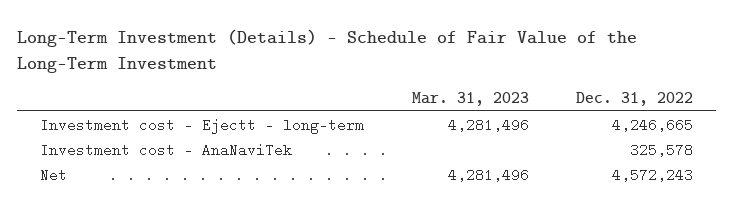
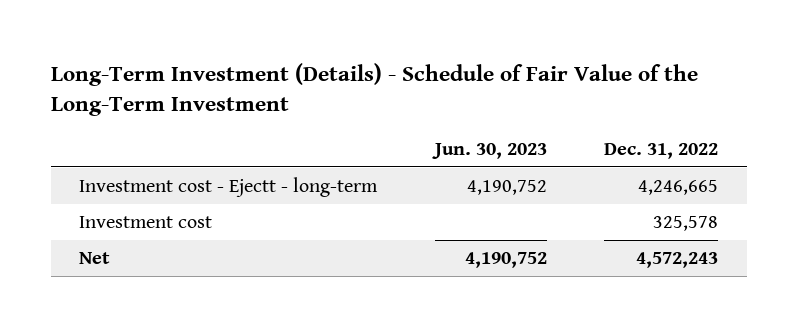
[411,92,529,107] Mar. 31, 2023 -> none
none -> [431,142,547,159] Jun. 30, 2023
[40,142,293,157] Investment cost - AnaNaviTek -> [79,216,213,229] Investment cost

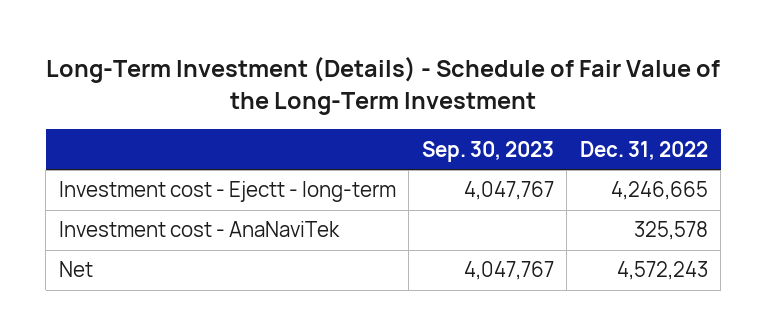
[431,142,547,159] Jun. 30, 2023 -> none
none -> [421,140,554,162] Sep. 30, 2023
[79,216,213,229] Investment cost -> [58,221,340,238] Investment cost - AnaNaviTek

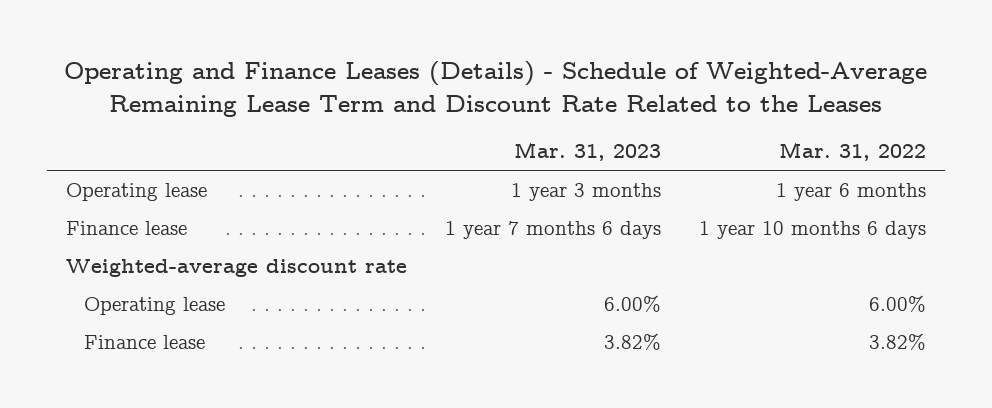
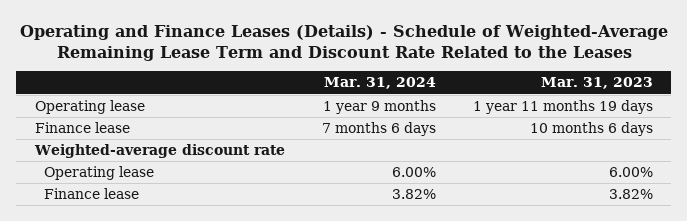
[779,142,927,162] Mar. 31, 2022 -> none
none -> [323,77,436,90] Mar. 31, 2024
[511,183,662,202] 1 year 3 months -> [472,100,653,115] 1 year 11 months 19 days
[445,221,662,240] 1 year 7 months 6 days -> [529,122,653,137] 10 months 6 days

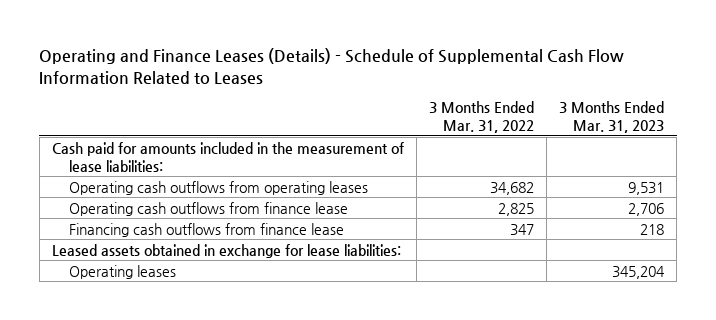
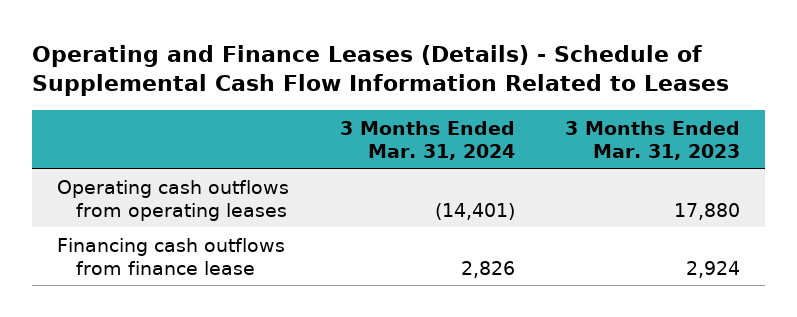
[429,101,535,133] 3 Months Ended Mar. 31, 2022 -> none
none -> [339,120,515,160] 3 Months Ended Mar. 31, 2024
[51,141,404,172] Cash paid for amounts included in the measurement of lease liabilities: -> none
[68,201,348,216] Operating cash outflows from finance lease -> none
[51,243,401,258] Leased assets obtained in exchange for lease liabilities: -> none
[68,264,176,279] Operating leases -> none
[628,181,665,195] 9,531 -> [674,202,741,220] 17,880
[640,223,665,235] 218 -> [686,260,741,278] 2,924

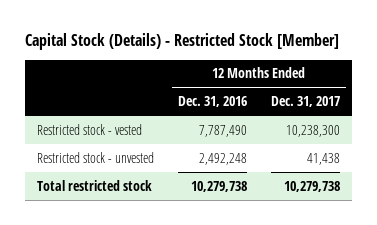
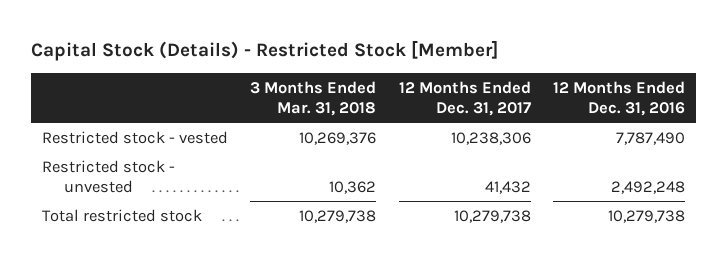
none -> [250,80,377,117] 3 Months Ended Mar. 31, 2018
[285,124,340,137] 10,238,300 -> [450,131,531,145] 10,238,306
[306,152,340,165] 41,438 -> [484,181,531,195] 41,432

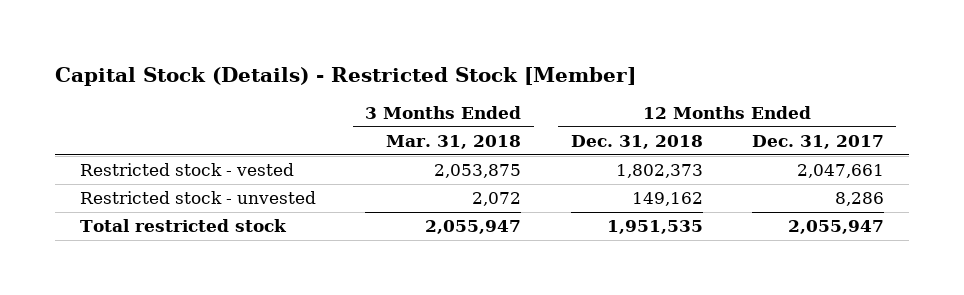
[553,80,686,117] 12 Months Ended Dec. 31, 2016 -> none
none -> [570,135,703,150] Dec. 31, 2018
[299,131,377,145] 10,269,376 -> [434,164,522,179] 2,053,875
[450,131,531,145] 10,238,306 -> [797,164,885,179] 2,047,661
[329,181,377,195] 10,362 -> [472,192,522,207] 2,072
[484,181,531,195] 41,432 -> [835,192,885,207] 8,286
[299,209,377,223] 10,279,738 -> [425,220,522,235] 2,055,947
[453,209,531,223] 10,279,738 -> [788,220,885,235] 2,055,947

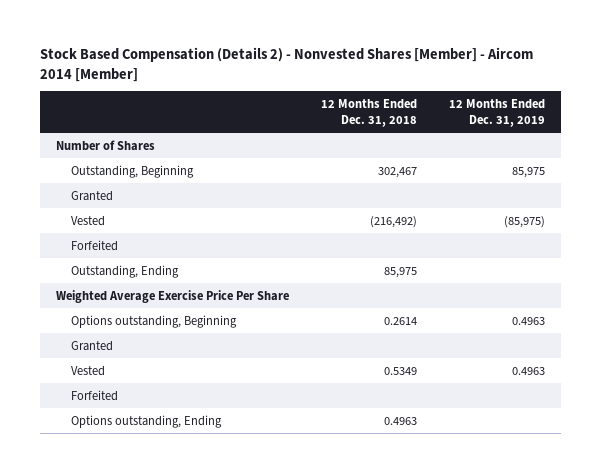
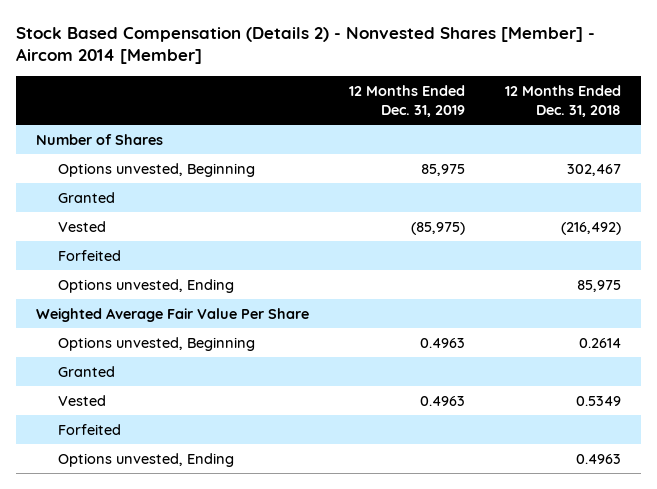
[70,164,194,178] Outstanding, Beginning -> [58,162,256,177] Options unvested, Beginning
[70,264,179,278] Outstanding, Ending -> [58,278,235,293] Options unvested, Ending
[55,289,289,303] Weighted Average Exercise Price Per Share -> [36,307,310,322] Weighted Average Fair Value Per Share
[70,314,237,328] Options outstanding, Beginning -> [58,336,256,351] Options unvested, Beginning
[70,414,222,428] Options outstanding, Ending -> [58,452,235,467] Options unvested, Ending

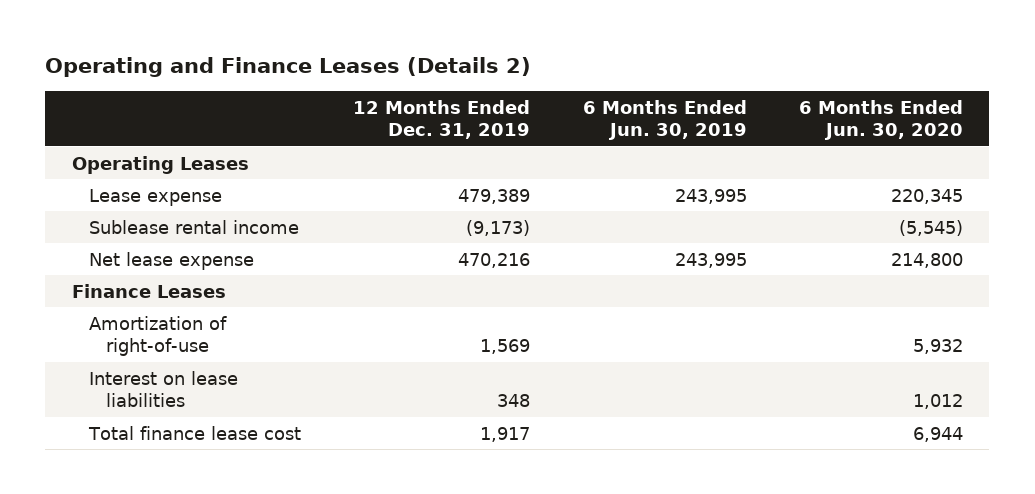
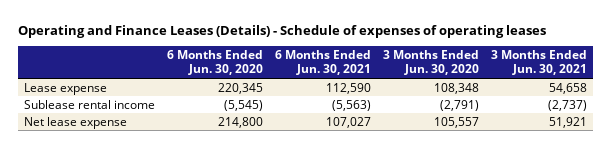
[45,57,532,78] Operating and Finance Leases (Details 2) -> [17,25,546,39] Operating and Finance Leases (Details) - Schedule of expenses of operating leases
[353,99,531,140] 12 Months Ended Dec. 31, 2019 -> none
[582,99,747,141] 6 Months Ended Jun. 30, 2019 -> none
none -> [274,50,371,76] 6 Months Ended Jun. 30, 2021
none -> [382,50,479,76] 3 Months Ended Jun. 30, 2020
none -> [490,50,587,76] 3 Months Ended Jun. 30, 2021
[71,155,249,174] Operating Leases -> none
[71,283,226,298] Finance Leases -> none
[88,315,227,357] Amortization of right-of-use -> none
[88,370,238,408] Interest on lease liabilities -> none
[87,425,301,440] Total finance lease cost -> none

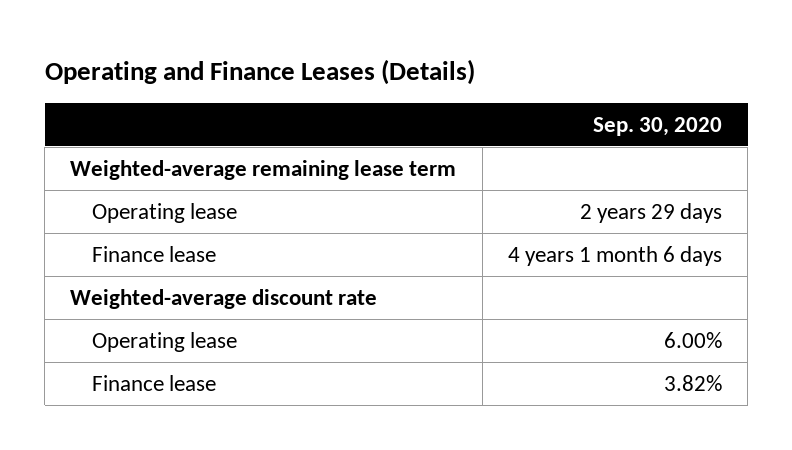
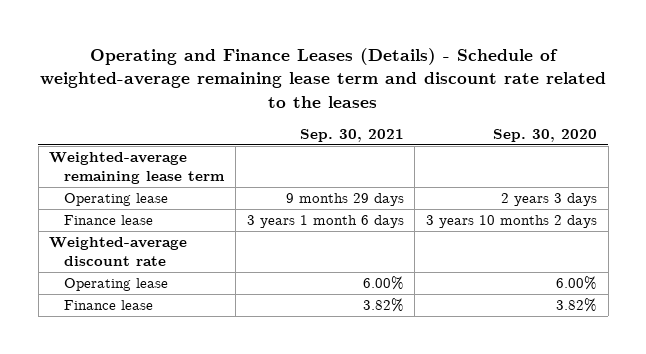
[44,59,475,86] Operating and Finance Leases (Details) -> [40,48,607,108] Operating and Finance Leases (Details) - Schedule of weighted-average remaining lease term and discount rate related to the leases
none -> [299,128,404,142] Sep. 30, 2021
[579,202,722,223] 2 years 29 days -> [501,193,598,207] 2 years 3 days
[507,245,722,266] 4 years 1 month 6 days -> [426,215,598,229] 3 years 10 months 2 days

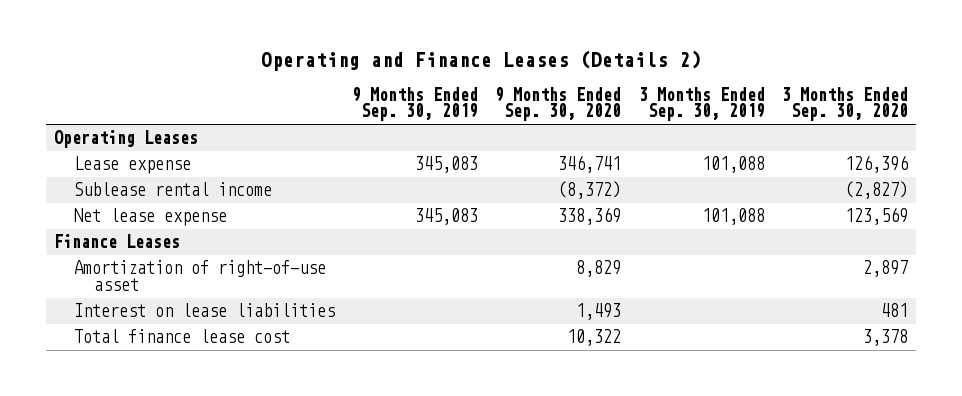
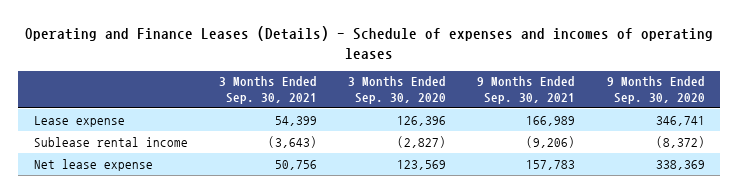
[260,50,701,72] Operating and Finance Leases (Details 2) -> [25,25,714,59] Operating and Finance Leases (Details) - Schedule of expenses and incomes of operating leases
[352,86,479,122] 9 Months Ended Sep. 30, 2019 -> none
[638,86,765,122] 3 Months Ended Sep. 30, 2019 -> none
none -> [218,76,317,105] 3 Months Ended Sep. 30, 2021
none -> [477,76,576,105] 9 Months Ended Sep. 30, 2021
[54,130,199,149] Operating Leases -> none
[54,234,181,249] Finance Leases -> none
[74,260,327,292] Amortization of right-of-use asset -> none
[74,303,336,318] Interest on lease liabilities -> none
[74,329,291,344] Total finance lease cost -> none

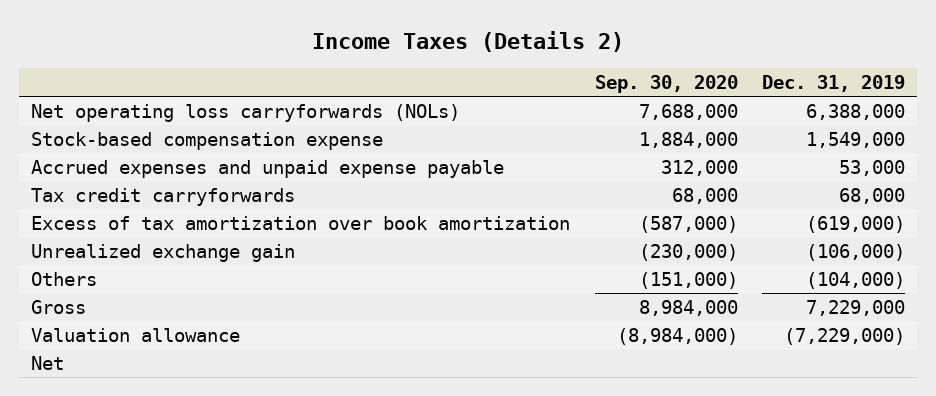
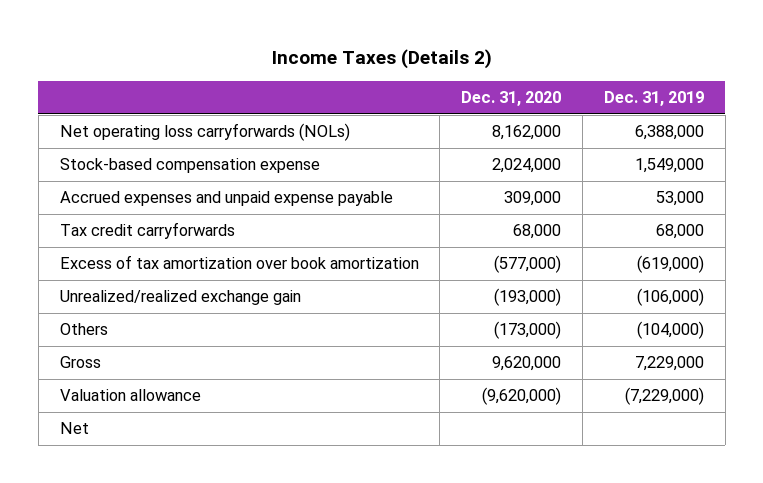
[594,74,738,93] Sep. 30, 2020 -> none
none -> [461,91,562,107] Dec. 31, 2020
[31,244,296,263] Unrealized exchange gain -> [59,290,301,306] Unrealized/realized exchange gain

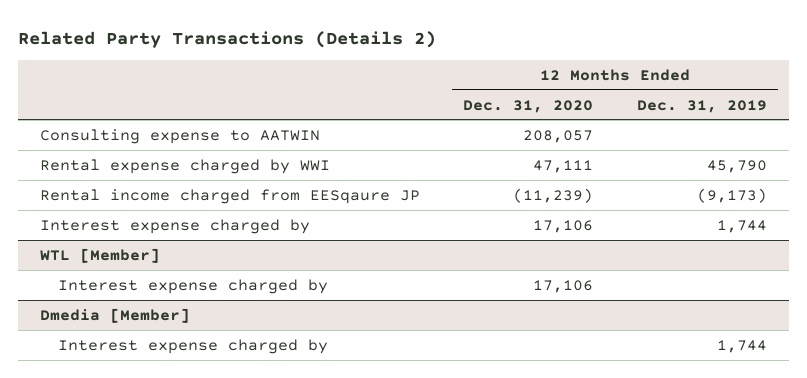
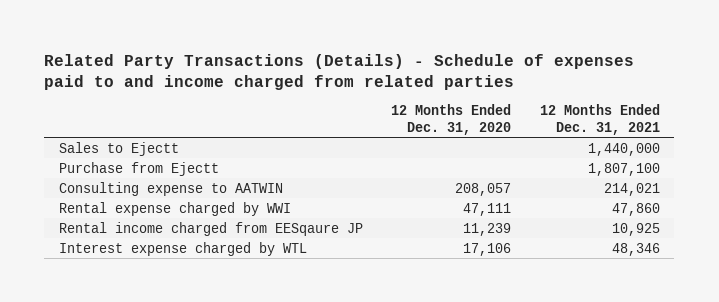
[17,30,436,48] Related Party Transactions (Details 2) -> [44,53,635,91] Related Party Transactions (Details) - Schedule of expenses paid to and income charged from related parties
[636,99,767,113] Dec. 31, 2019 -> none
none -> [539,104,660,135] 12 Months Ended Dec. 31, 2021
none -> [58,141,179,156] Sales to Ejectt
none -> [58,161,219,176] Purchase from Ejectt
[39,247,160,263] WTL [Member] -> none
[58,278,329,294] Interest expense charged by -> none
[39,307,190,323] Dmedia [Member] -> none
[58,338,329,354] Interest expense charged by -> none
[513,187,594,203] (11,239) -> [463,222,512,236] 11,239
[39,218,310,234] Interest expense charged by -> [58,241,307,256] Interest expense charged by WTL

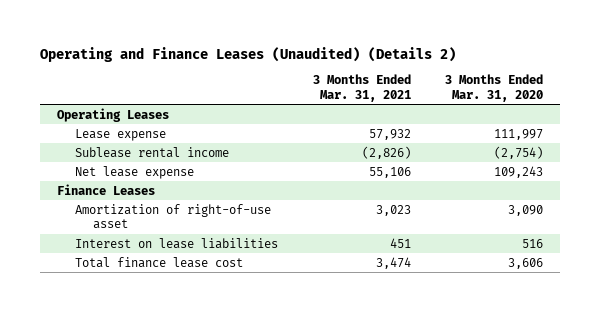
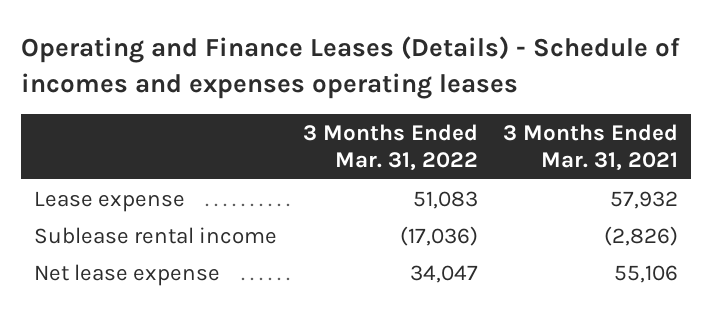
[40,46,457,62] Operating and Finance Leases (Unaudited) (Details 2) -> [21,36,681,99] Operating and Finance Leases (Details) - Schedule of incomes and expenses operating leases
[445,74,544,102] 3 Months Ended Mar. 31, 2020 -> none
none -> [302,123,478,172] 3 Months Ended Mar. 31, 2022
[57,107,170,122] Operating Leases -> none
[57,183,156,195] Finance Leases -> none
[75,203,272,230] Amortization of right-of-use asset -> none
[75,237,279,249] Interest on lease liabilities -> none
[75,256,244,268] Total finance lease cost -> none

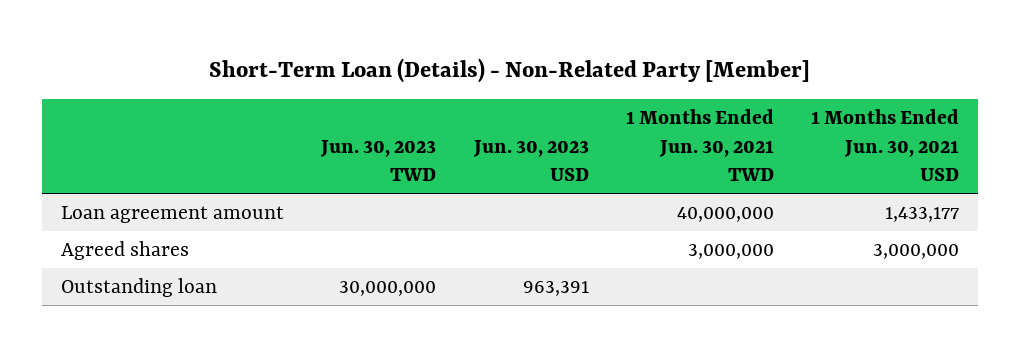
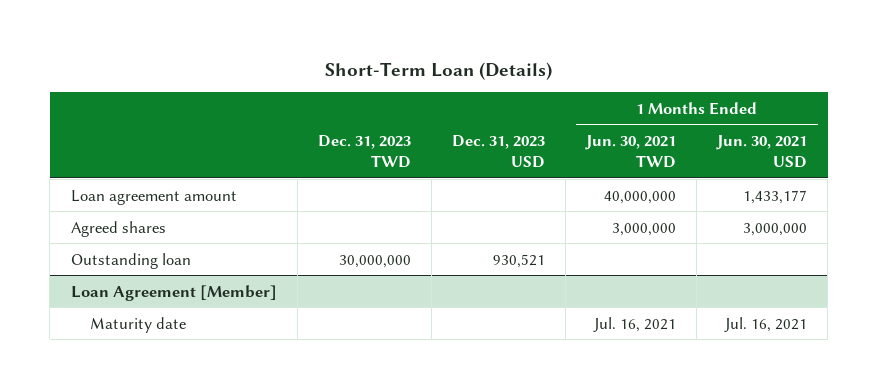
[209,57,811,83] Short-Term Loan (Details) - Non-Related Party [Member] -> [324,61,552,80] Short-Term Loan (Details)
[320,139,437,182] Jun. 30, 2023 TWD -> none
[472,139,589,182] Jun. 30, 2023 USD -> none
none -> [317,135,411,168] Dec. 31, 2023 TWD
none -> [451,135,545,168] Dec. 31, 2023 USD
none -> [70,284,277,301] Loan Agreement [Member]
none -> [89,316,186,333] Maturity date

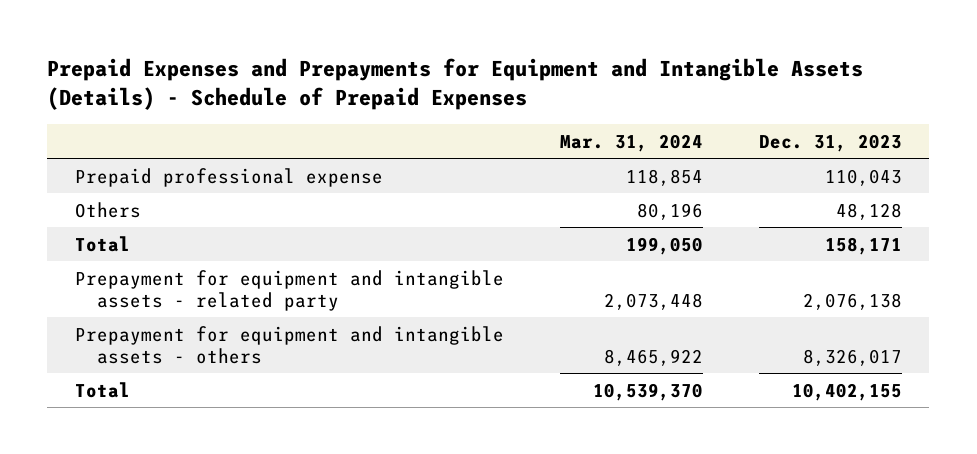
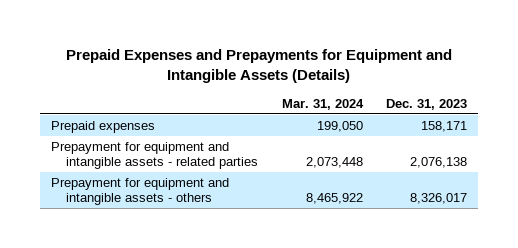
[47,58,864,111] Prepaid Expenses and Prepayments for Equipment and Intangible Assets (Details) - Schedule of Prepaid Expenses -> [66,48,453,83] Prepaid Expenses and Prepayments for Equipment and Intangible Assets (Details)
[75,167,384,187] Prepaid professional expense -> none
[75,201,142,218] Others -> none
[75,235,131,252] Total -> [51,120,156,133] Prepaid expenses
[75,269,505,311] Prepayment for equipment and intangible assets - related party -> [51,141,259,170] Prepayment for equipment and intangible assets - related parties
[75,381,131,398] Total -> none

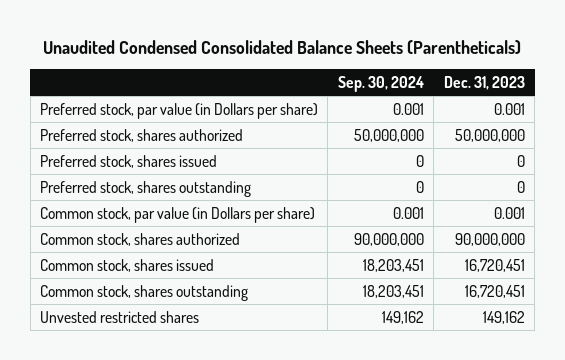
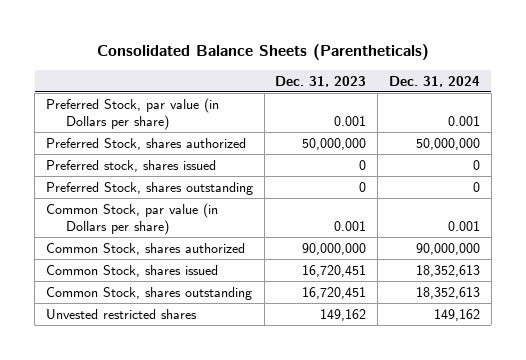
[43,39,522,54] Unaudited Condensed Consolidated Balance Sheets (Parentheticals) -> [96,43,429,60] Consolidated Balance Sheets (Parentheticals)
[337,75,424,92] Sep. 30, 2024 -> none
none -> [389,75,481,87] Dec. 31, 2024
[40,102,319,119] Preferred stock, par value (in Dollars per share) -> [45,97,219,130] Preferred Stock, par value (in Dollars per share)
[40,128,244,142] Preferred stock, shares authorized -> [45,137,246,150] Preferred Stock, shares authorized
[40,180,252,197] Preferred stock, shares outstanding -> [45,181,253,195] Preferred Stock, shares outstanding
[40,206,316,223] Common stock, par value (in Dollars per share) -> [45,202,218,235] Common Stock, par value (in Dollars per share)
[40,232,241,246] Common stock, shares authorized -> [45,242,245,255] Common Stock, shares authorized
[40,258,215,272] Common stock, shares issued -> [45,264,218,277] Common Stock, shares issued
[40,284,249,301] Common stock, shares outstanding -> [45,286,252,300] Common Stock, shares outstanding

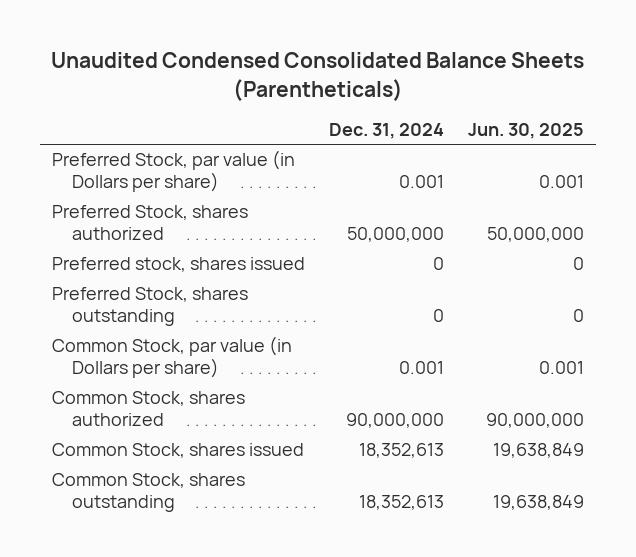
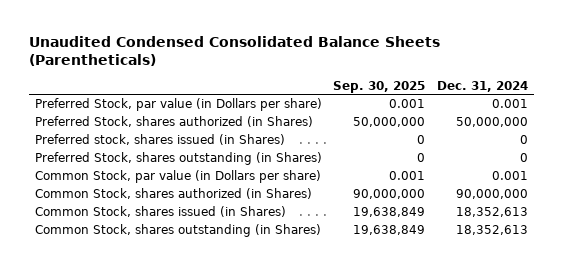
[468,123,585,140] Jun. 30, 2025 -> none
none -> [333,80,426,93] Sep. 30, 2025
[52,205,249,241] Preferred Stock, shares authorized -> [34,116,313,128] Preferred Stock, shares authorized (in Shares)
[52,257,306,273] Preferred stock, shares issued -> [34,134,285,146] Preferred stock, shares issued (in Shares)
[52,287,249,327] Preferred Stock, shares outstanding -> [34,152,322,166] Preferred Stock, shares outstanding (in Shares)
[52,391,246,427] Common Stock, shares authorized -> [34,188,312,200] Common Stock, shares authorized (in Shares)
[52,443,305,459] Common Stock, shares issued -> [34,206,286,218] Common Stock, shares issued (in Shares)
[52,473,246,513] Common Stock, shares outstanding -> [34,224,321,238] Common Stock, shares outstanding (in Shares)

